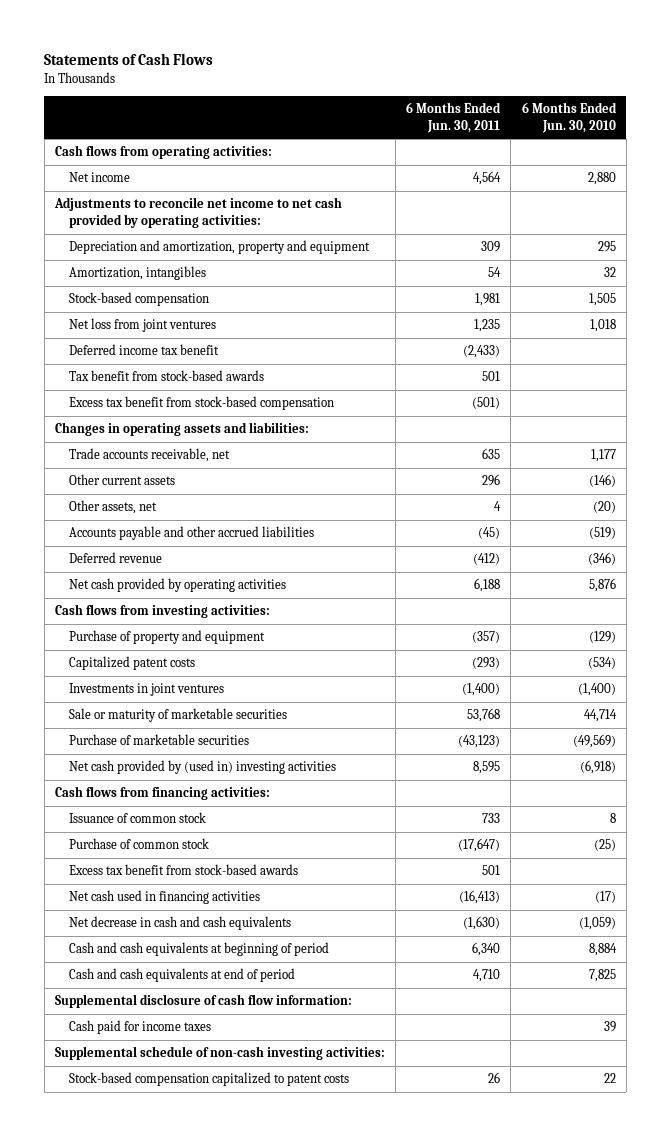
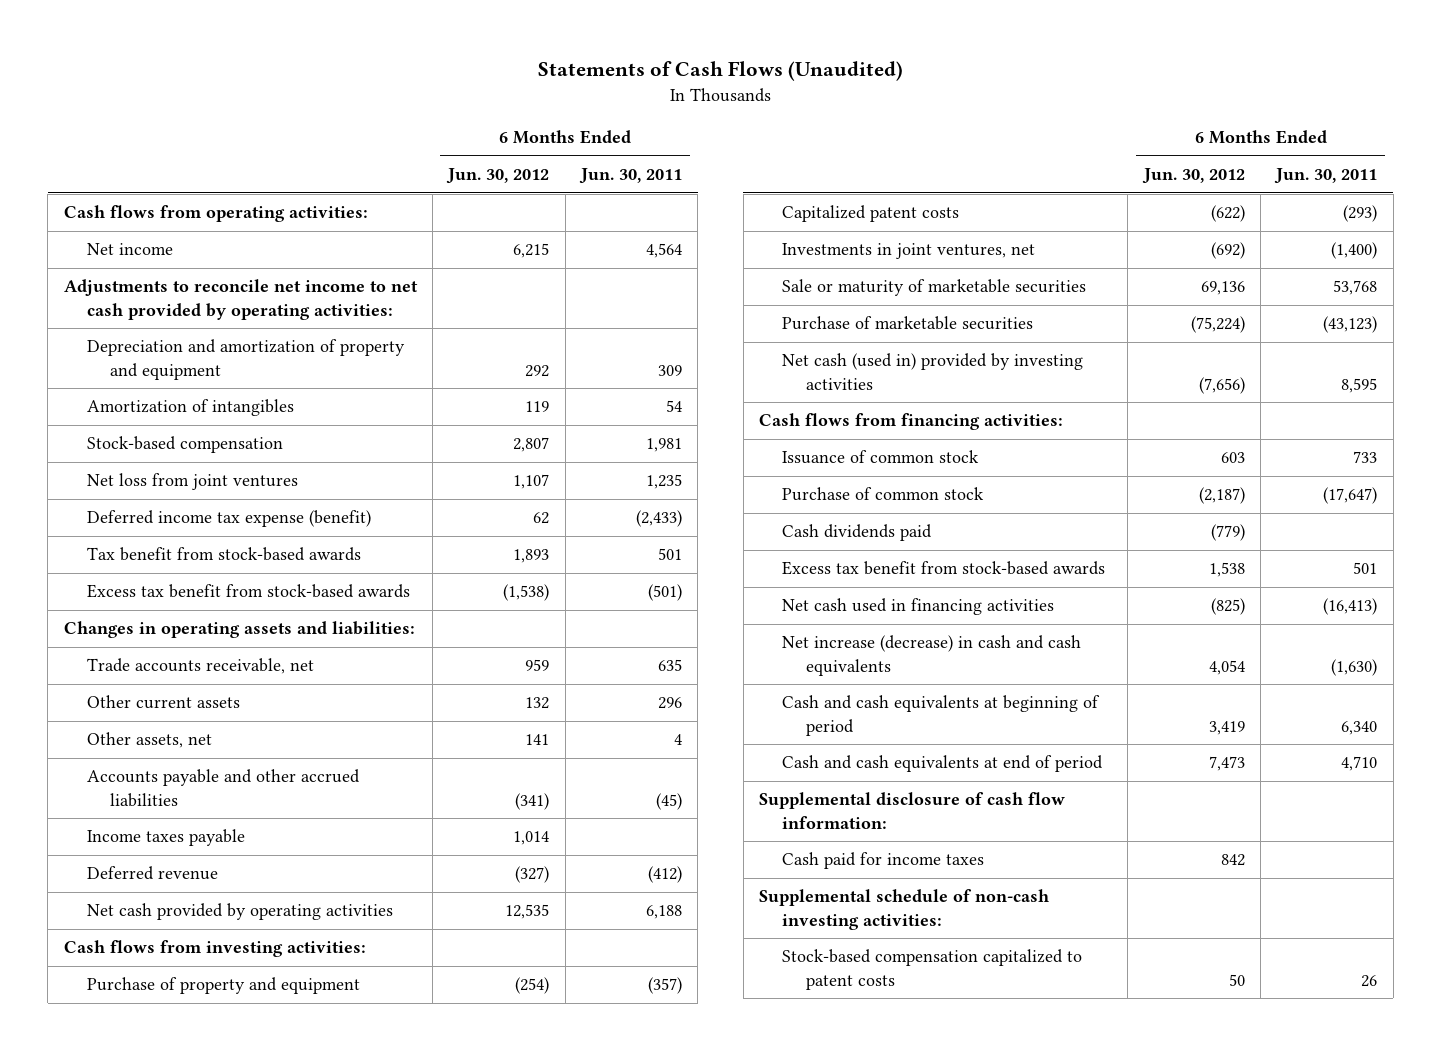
[44,52,214,65] Statements of Cash Flows -> [537,61,903,82] Statements of Cash Flows (Unaudited)
[521,102,617,133] 6 Months Ended Jun. 30, 2010 -> none
none -> [446,168,550,185] Jun. 30, 2012
[69,240,371,255] Depreciation and amortization, property and equipment -> [86,339,405,380] Depreciation and amortization of property and equipment
[69,266,207,281] Amortization, intangibles -> [86,399,294,417] Amortization of intangibles
[69,344,220,356] Deferred income tax benefit -> [86,510,371,528] Deferred income tax expense (benefit)
[69,396,335,411] Excess tax benefit from stock-based compensation -> [86,584,410,599] Excess tax benefit from stock-based awards
none -> [86,829,245,847] Income taxes payable
[69,683,225,697] Investments in joint ventures -> [782,243,1036,260] Investments in joint ventures, net
[69,760,337,775] Net cash provided by (used in) investing activities -> [782,353,1084,390] Net cash (used in) provided by investing activities
none -> [782,524,933,542] Cash dividends paid
[69,916,292,931] Net decrease in cash and cash equivalents -> [782,635,1082,676] Net increase (decrease) in cash and cash equivalents

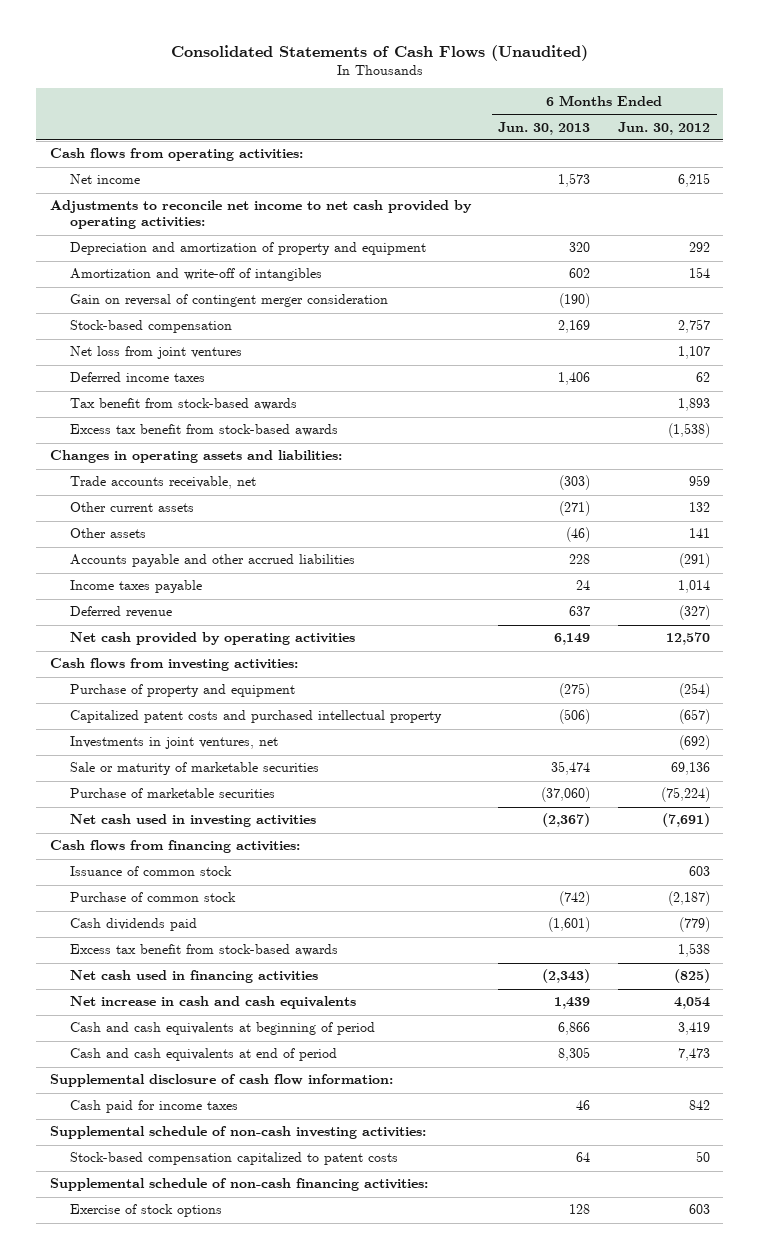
[537,61,903,82] Statements of Cash Flows (Unaudited) -> [170,45,588,62] Consolidated Statements of Cash Flows (Unaudited)
[579,168,683,185] Jun. 30, 2011 -> none
none -> [498,121,591,135] Jun. 30, 2013
[86,399,294,417] Amortization of intangibles -> [69,268,322,282] Amortization and write-off of intangibles
[525,401,550,413] 119 -> [688,267,710,279] 154
none -> [69,294,388,308] Gain on reversal of contingent merger consideration
[513,437,550,453] 2,807 -> [677,319,710,334] 2,757
[86,510,371,528] Deferred income tax expense (benefit) -> [69,372,205,383] Deferred income taxes
[86,732,212,749] Other assets, net -> [69,528,146,539] Other assets
[515,792,550,810] (341) -> [678,553,710,569] (291)
[505,904,550,920] 12,535 -> [665,632,710,646] 12,570
[782,205,960,223] Capitalized patent costs -> [69,710,442,724] Capitalized patent costs and purchased intellectual property
[1210,205,1245,223] (622) -> [678,709,710,725] (657)
[782,353,1084,390] Net cash (used in) provided by investing activities -> [69,814,316,828] Net cash used in investing activities
[1198,376,1245,394] (7,656) -> [661,813,710,828] (7,691)
[782,635,1082,676] Net increase (decrease) in cash and cash equivalents -> [69,996,356,1010] Net increase in cash and cash equivalents
none -> [50,1178,429,1192] Supplemental schedule of non-cash financing activities:
none -> [69,1204,222,1218] Exercise of stock options

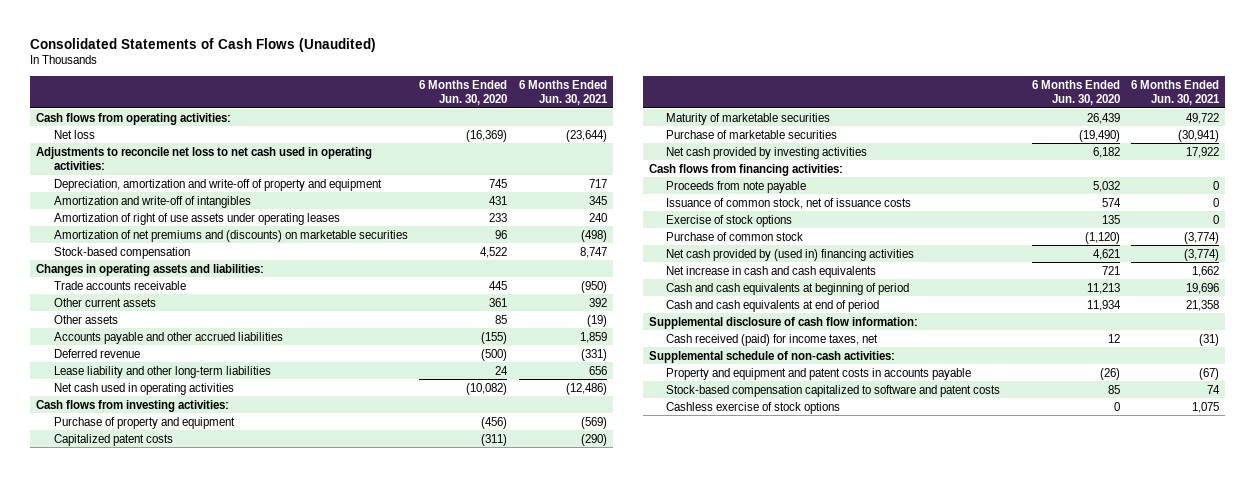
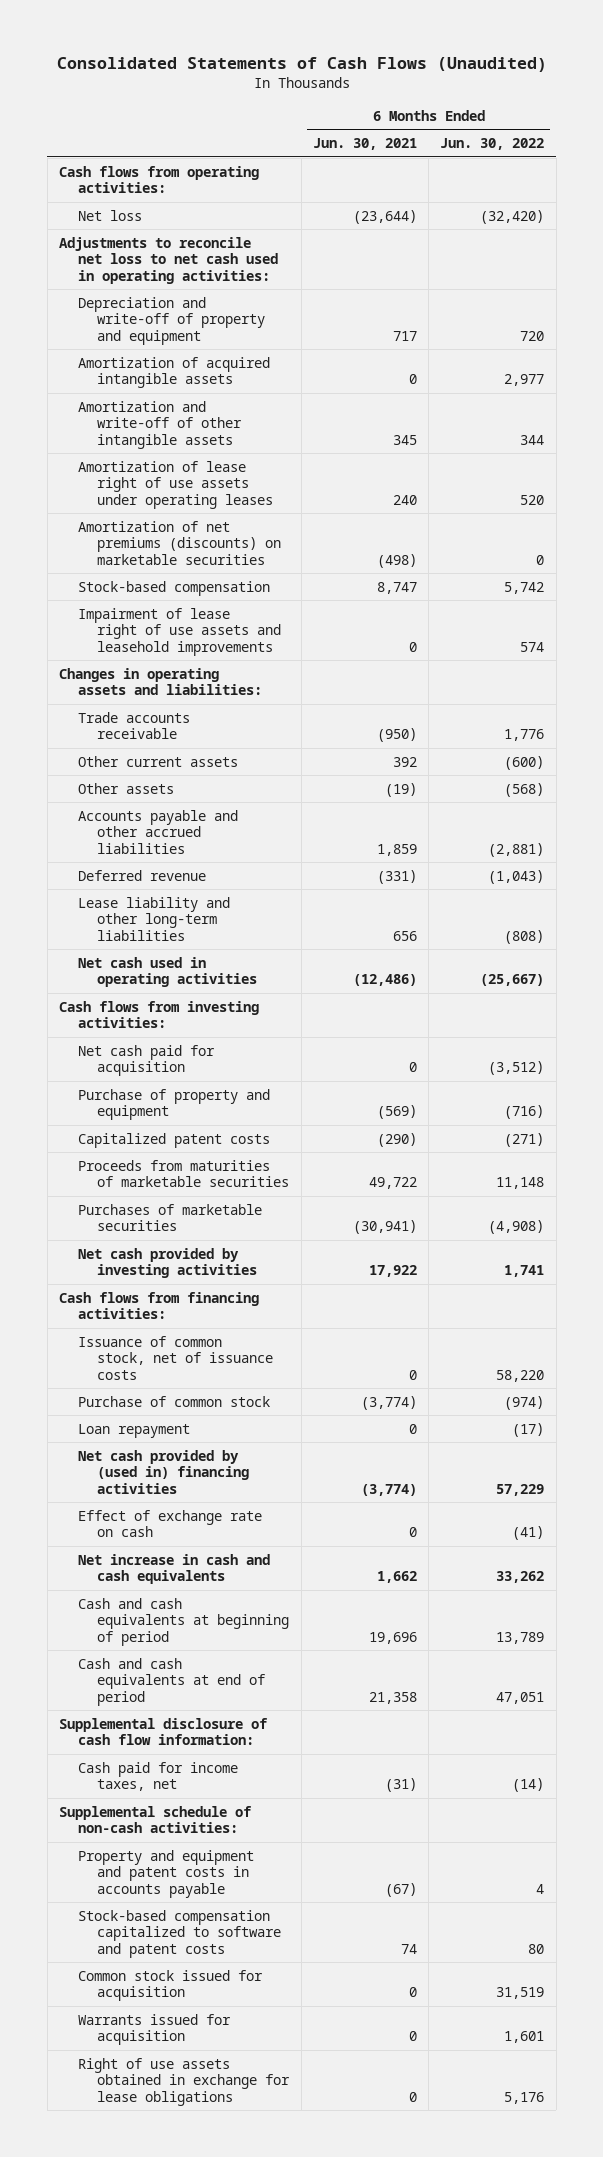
[419,79,508,106] 6 Months Ended Jun. 30, 2020 -> none
none -> [440,138,545,151] Jun. 30, 2022
[53,178,382,191] Depreciation, amortization and write-off of property and equipment -> [78,296,266,345] Depreciation and write-off of property and equipment
none -> [78,356,271,389] Amortization of acquired intangible assets
[53,195,251,208] Amortization and write-off of intangibles -> [78,400,243,449] Amortization and write-off of other intangible assets
[53,212,340,225] Amortization of right of use assets under operating leases -> [78,460,274,509] Amortization of lease right of use assets under operating leases
[53,229,408,242] Amortization of net premiums and (discounts) on marketable securities -> [78,520,282,565] Amortization of net premiums (discounts) on marketable securities
none -> [78,607,282,656] Impairment of lease right of use assets and leasehold improvements
none -> [78,1044,216,1077] Net cash paid for acquisition
[665,112,830,125] Maturity of marketable securities -> [78,1159,290,1188] Proceeds from maturities of marketable securities
[665,129,837,139] Purchase of marketable securities -> [78,1203,263,1232] Purchases of marketable securities
[665,180,806,193] Proceeds from note payable -> none
[665,214,792,227] Exercise of stock options -> none
none -> [78,1423,191,1438] Loan repayment
none -> [78,1509,263,1538] Effect of exchange rate on cash
[665,333,878,346] Cash received (paid) for income taxes, net -> [78,1761,239,1792] Cash paid for income taxes, net
[665,401,840,414] Cashless exercise of stock options -> none
none -> [78,1969,264,2002] Common stock issued for acquisition
none -> [78,2013,232,2046] Warrants issued for acquisition
none -> [78,2057,291,2106] Right of use assets obtained in exchange for lease obligations

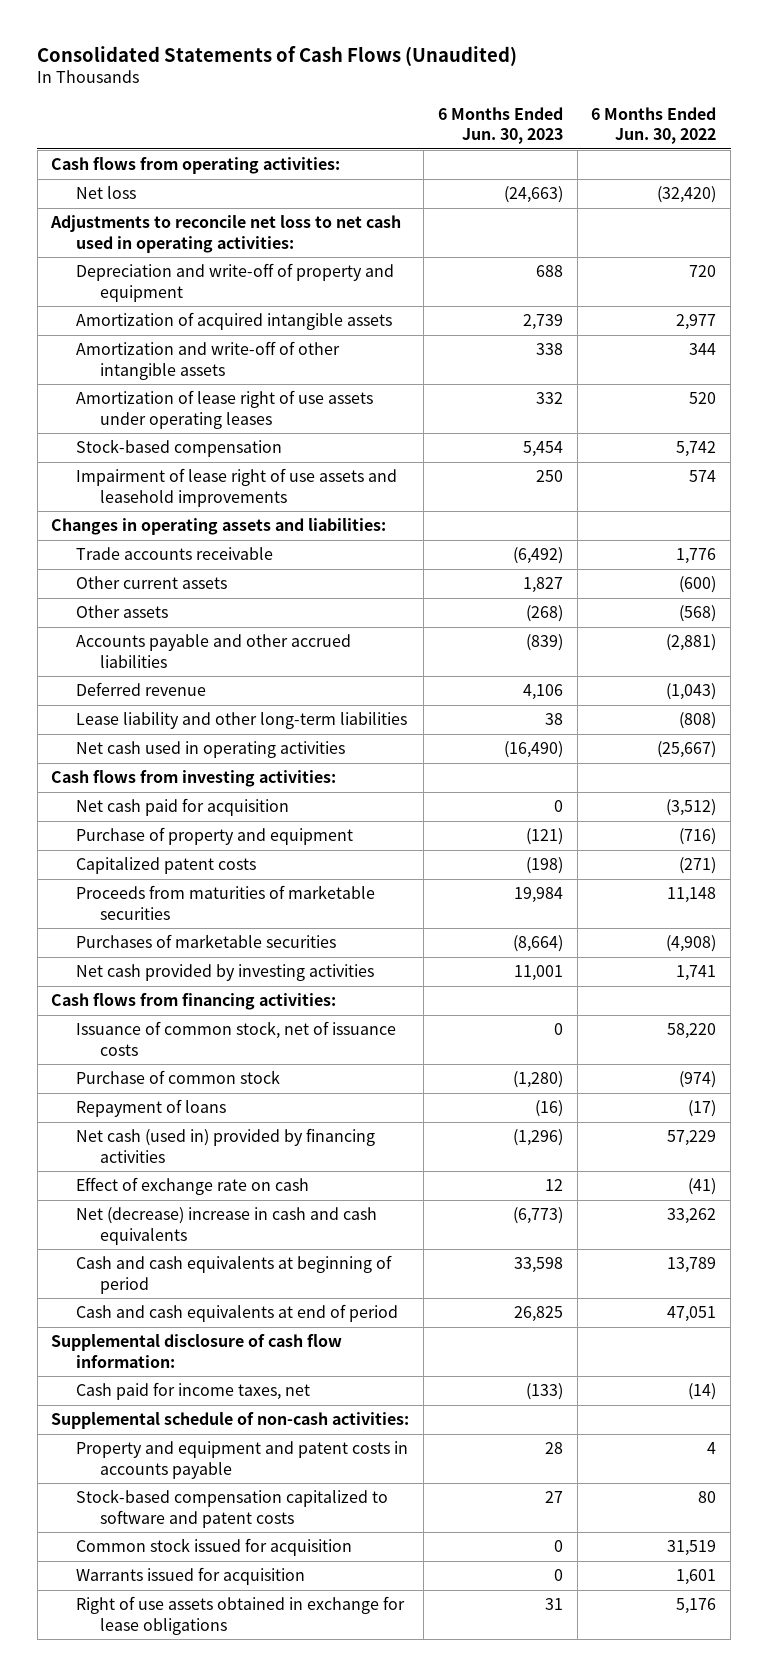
[312,138,417,151] Jun. 30, 2021 -> none
none -> [437,106,563,144] 6 Months Ended Jun. 30, 2023
[78,520,282,565] Amortization of net premiums (discounts) on marketable securities -> none
[78,1423,191,1438] Loan repayment -> [75,1099,226,1118] Repayment of loans
[78,1449,250,1494] Net cash provided by (used in) financing activities -> [75,1128,375,1163] Net cash (used in) provided by financing activities
[78,1553,271,1585] Net increase in cash and cash equivalents -> [75,1207,377,1245] Net (decrease) increase in cash and cash equivalents

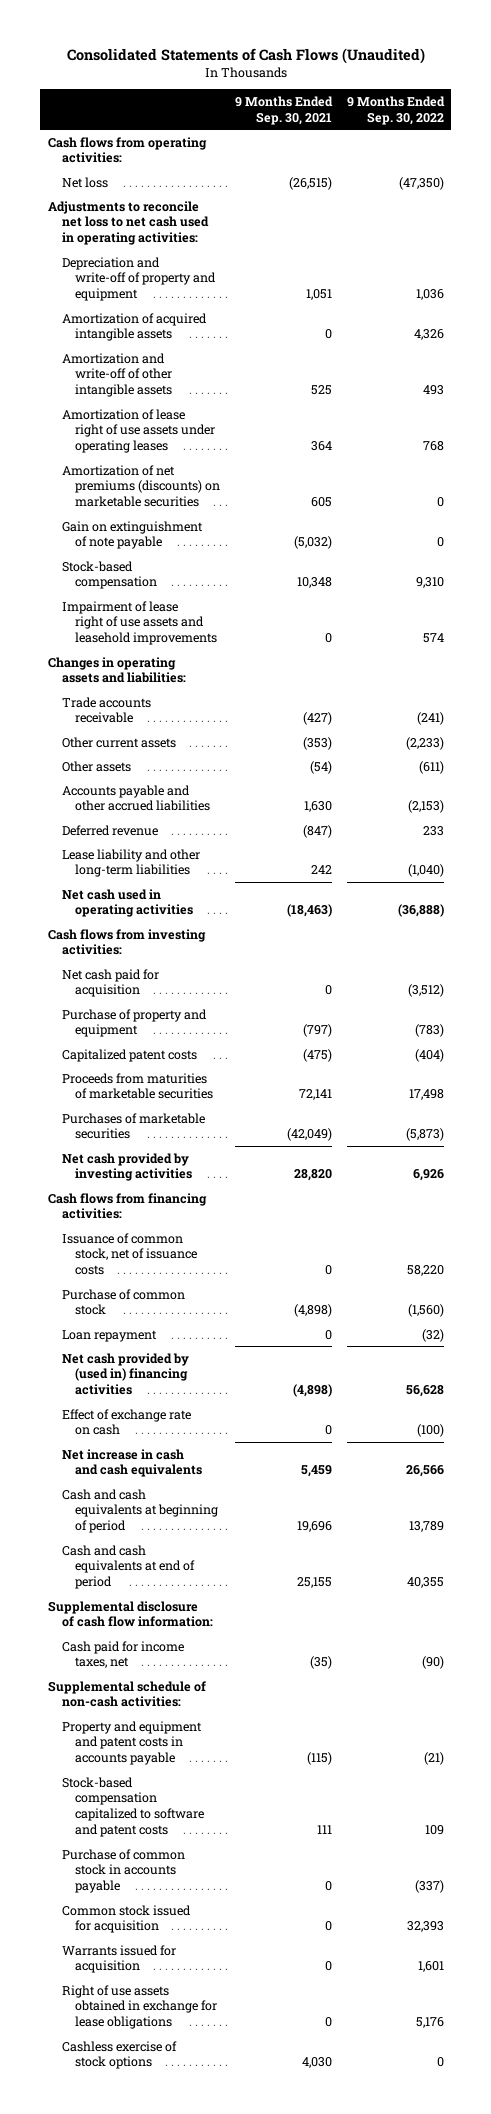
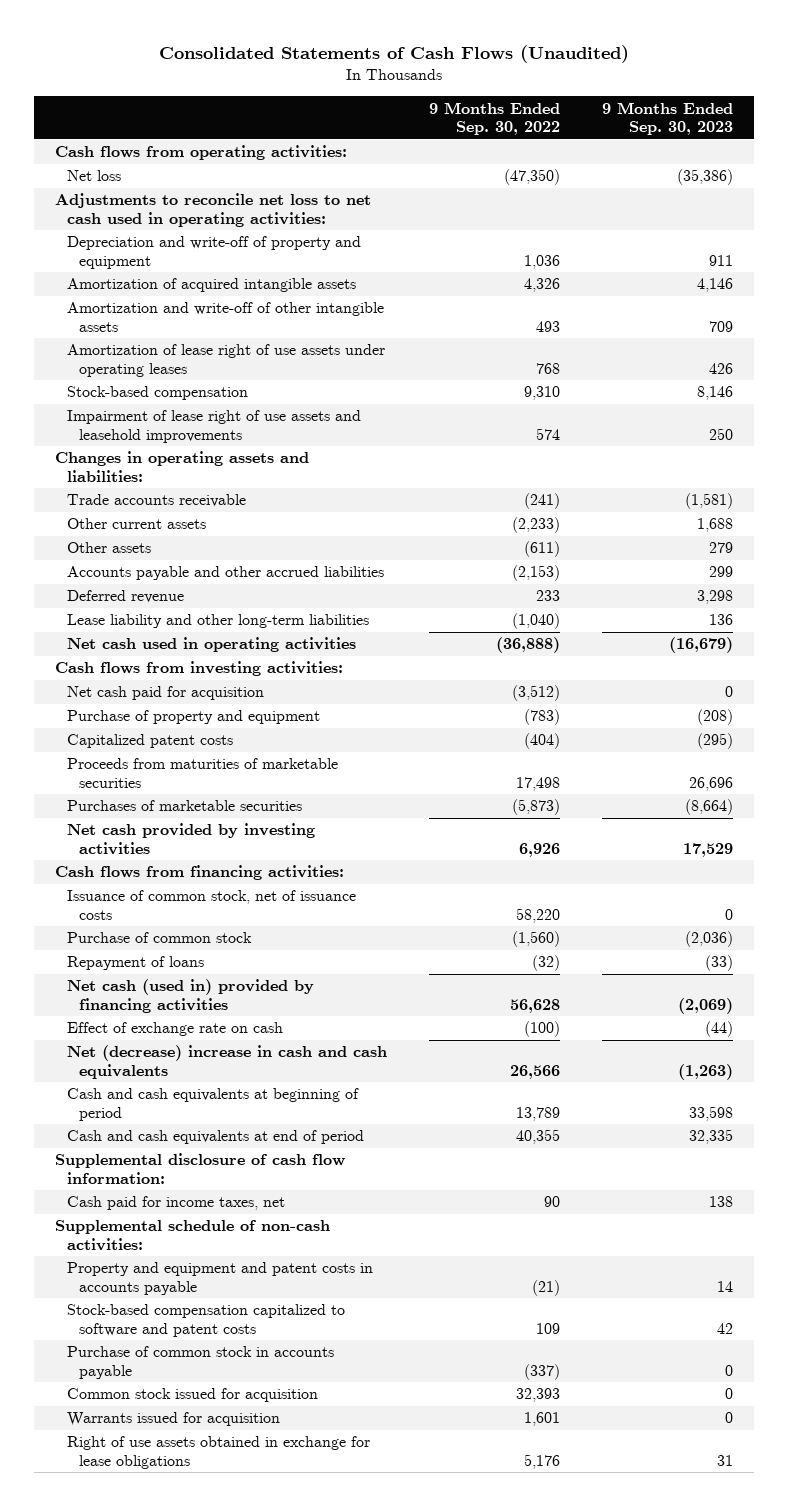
[234,95,333,125] 9 Months Ended Sep. 30, 2021 -> none
none -> [602,101,734,136] 9 Months Ended Sep. 30, 2023
[61,464,221,508] Amortization of net premiums (discounts) on marketable securities -> none
[61,520,203,550] Gain on extinguishment of note payable -> none
[61,1329,157,1342] Loan repayment -> [67,956,205,971] Repayment of loans
[61,1352,189,1396] Net cash provided by (used in) financing activities -> [67,979,315,1014] Net cash (used in) provided by financing activities
[61,1448,203,1478] Net increase in cash and cash equivalents -> [67,1045,388,1080] Net (decrease) increase in cash and cash equivalents
[421,1656,444,1670] (90) -> [544,1196,561,1208] 90
[61,2040,177,2070] Cashless exercise of stock options -> none

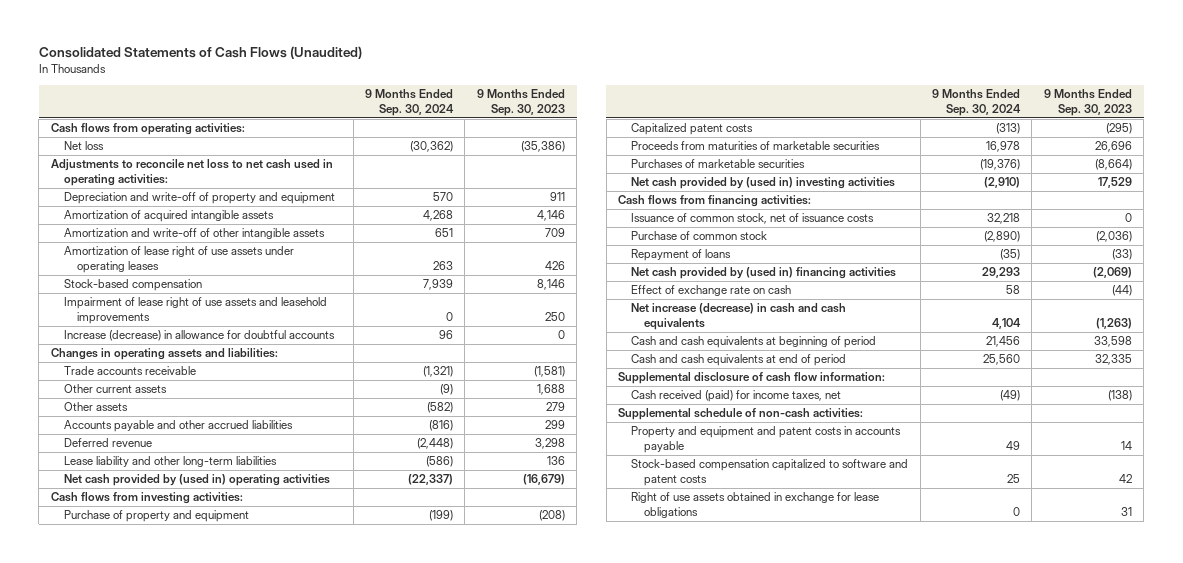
[429,101,561,136] 9 Months Ended Sep. 30, 2022 -> none
none -> [364,89,454,116] 9 Months Ended Sep. 30, 2024
none -> [64,330,336,342] Increase (decrease) in allowance for doubtful accounts
[67,637,357,653] Net cash used in operating activities -> [64,474,331,487] Net cash provided by (used in) operating activities
[67,686,265,701] Net cash paid for acquisition -> none
[67,823,316,856] Net cash provided by investing activities -> [631,177,896,190] Net cash provided by (used in) investing activities
[67,979,315,1014] Net cash (used in) provided by financing activities -> [631,267,897,280] Net cash provided by (used in) financing activities
[67,1045,388,1080] Net (decrease) increase in cash and cash equivalents -> [631,303,847,331] Net increase (decrease) in cash and cash equivalents
[67,1196,286,1211] Cash paid for income taxes, net -> [631,390,842,403] Cash received (paid) for income taxes, net
[709,1196,734,1208] 138 -> [1107,390,1132,402] (138)
[67,1346,335,1380] Purchase of common stock in accounts payable -> none
[67,1388,319,1403] Common stock issued for acquisition -> none
[67,1412,281,1427] Warrants issued for acquisition -> none

